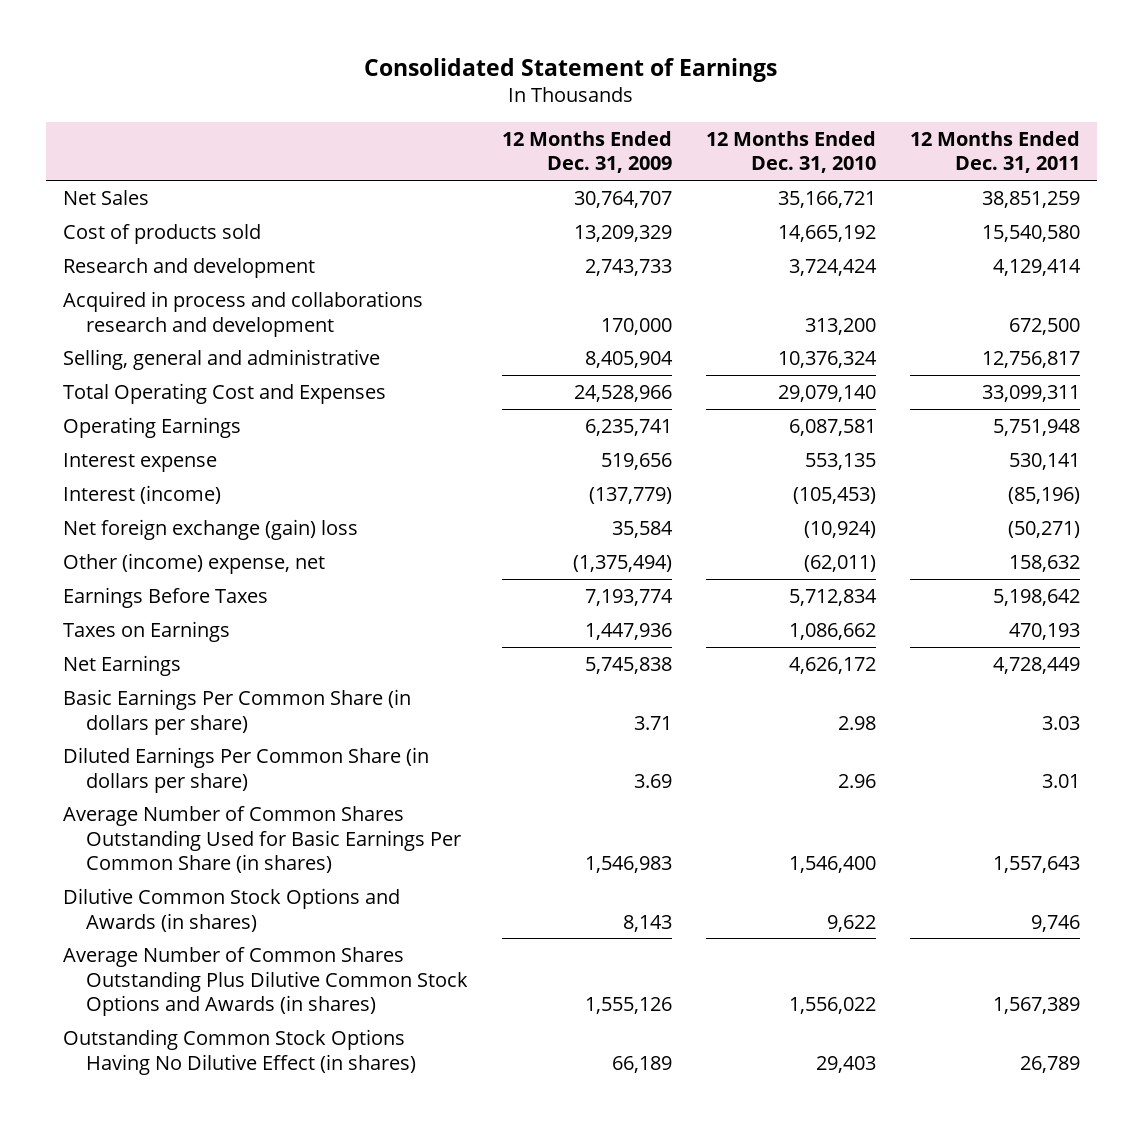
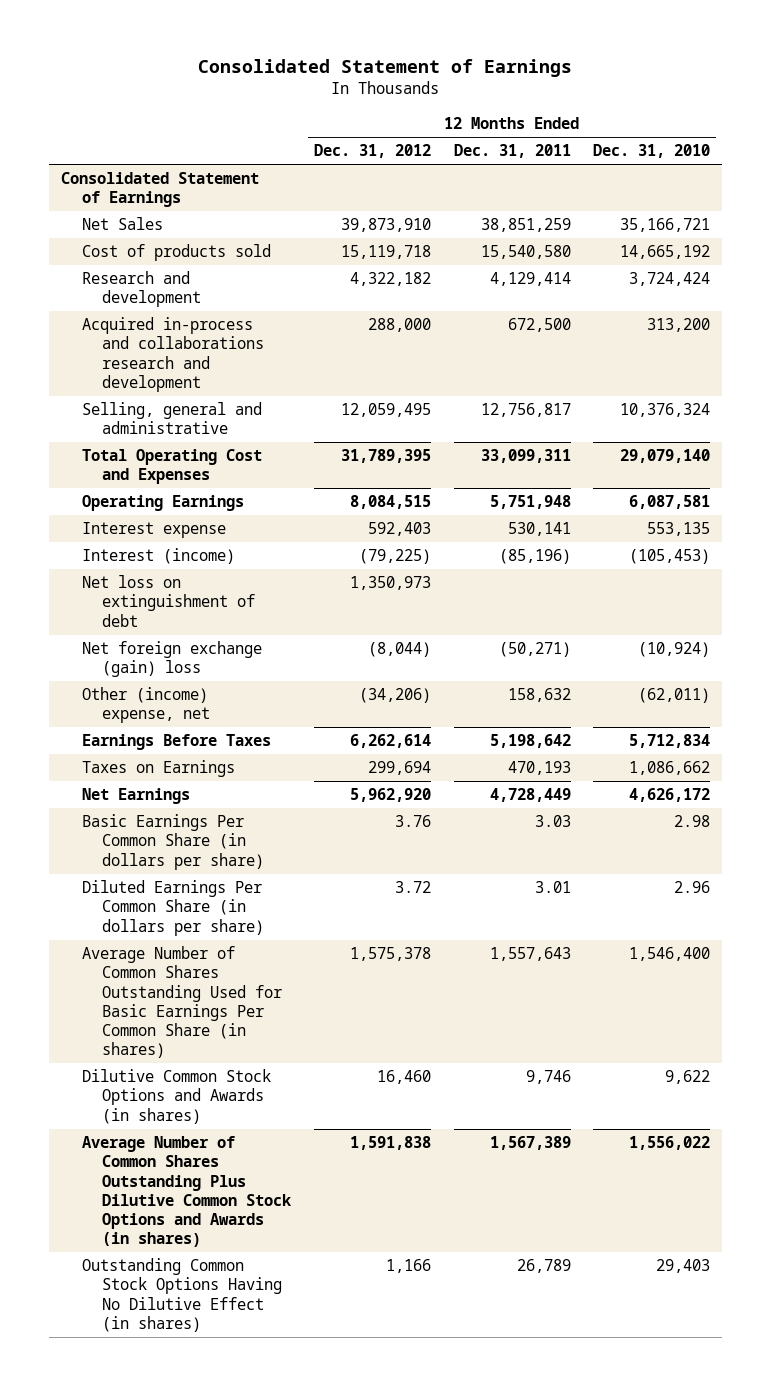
[502,130,673,174] 12 Months Ended Dec. 31, 2009 -> none
none -> [314,144,432,159] Dec. 31, 2012
none -> [60,172,259,208] Consolidated Statement of Earnings
[62,290,423,337] Acquired in process and collaborations research and development -> [81,317,265,392] Acquired in-process and collaborations research and development
none -> [81,575,256,627] Net loss on extinguishment of debt

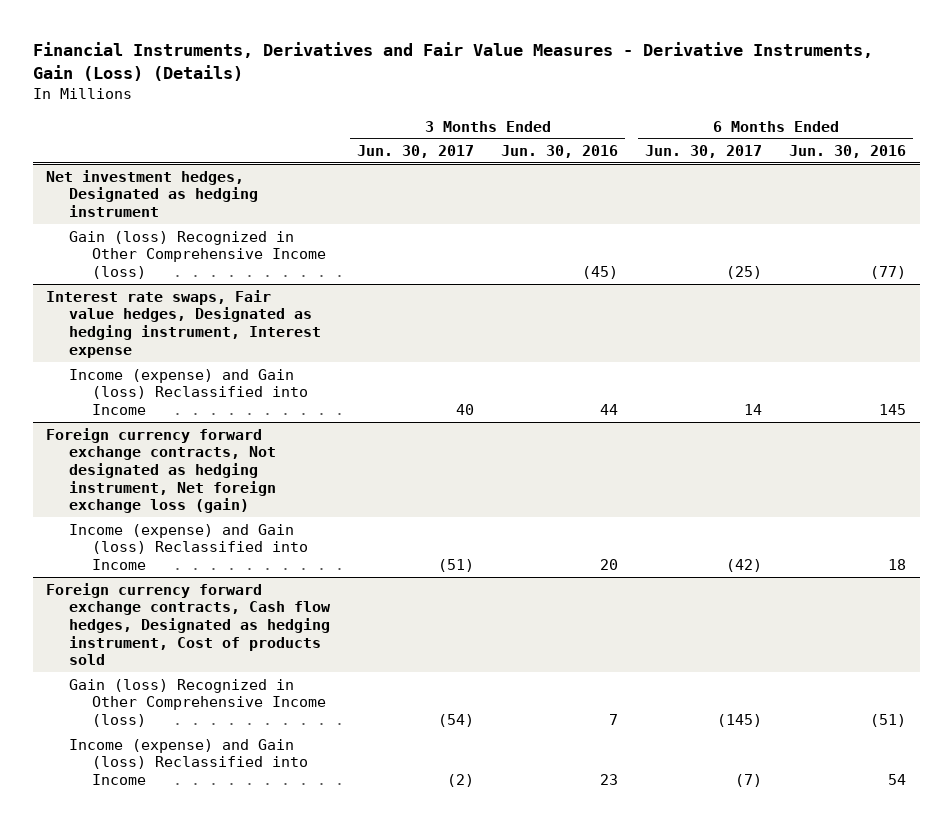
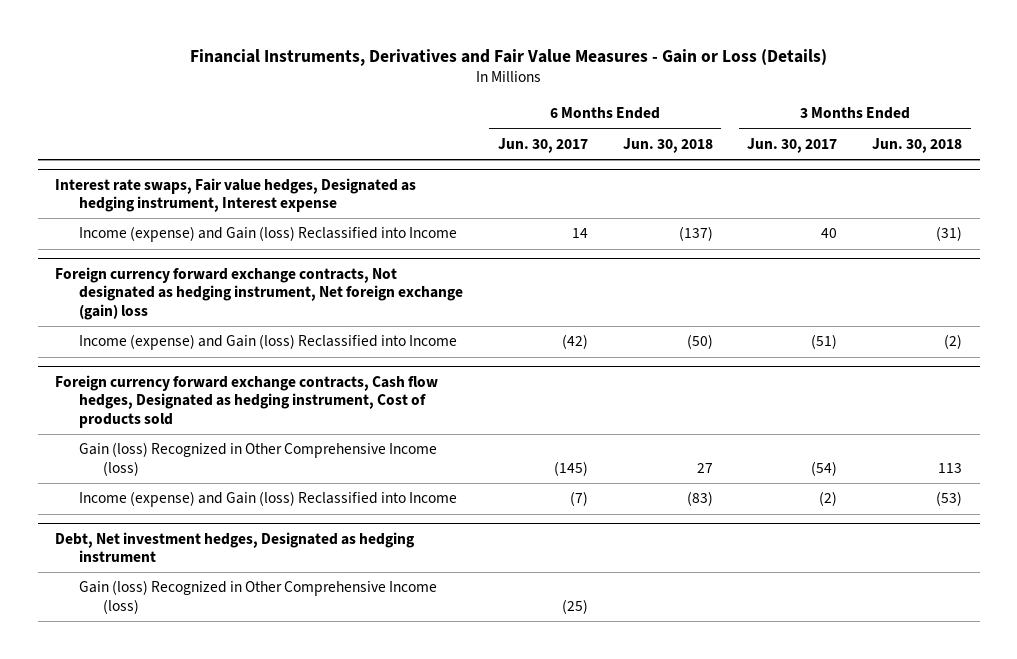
[32,41,873,82] Financial Instruments, Derivatives and Fair Value Measures - Derivative Instruments, Gain (Loss) (Details) -> [189,48,827,66] Financial Instruments, Derivatives and Fair Value Measures - Gain or Loss (Details)
[501,145,619,159] Jun. 30, 2016 -> none
[789,145,907,159] Jun. 30, 2016 -> none
none -> [622,137,713,153] Jun. 30, 2018
none -> [872,137,963,153] Jun. 30, 2018
[46,169,259,218] Net investment hedges, Designated as hedging instrument -> none
[69,230,327,280] Gain (loss) Recognized in Other Comprehensive Income (loss) -> none
[46,427,277,514] Foreign currency forward exchange contracts, Not designated as hedging instrument, Net foreign exchange loss (gain) -> [55,266,463,320] Foreign currency forward exchange contracts, Not designated as hedging instrument, Net foreign exchange (gain) loss
none -> [55,531,416,563] Debt, Net investment hedges, Designated as hedging instrument
none -> [78,580,437,614] Gain (loss) Recognized in Other Comprehensive Income (loss)

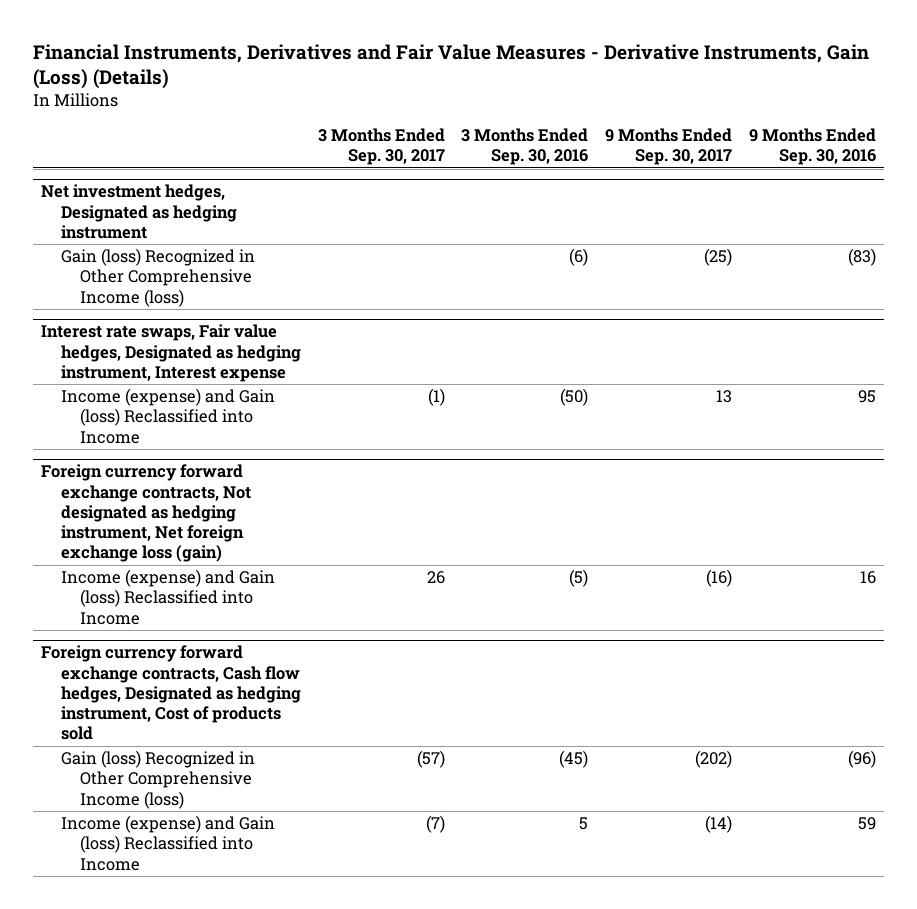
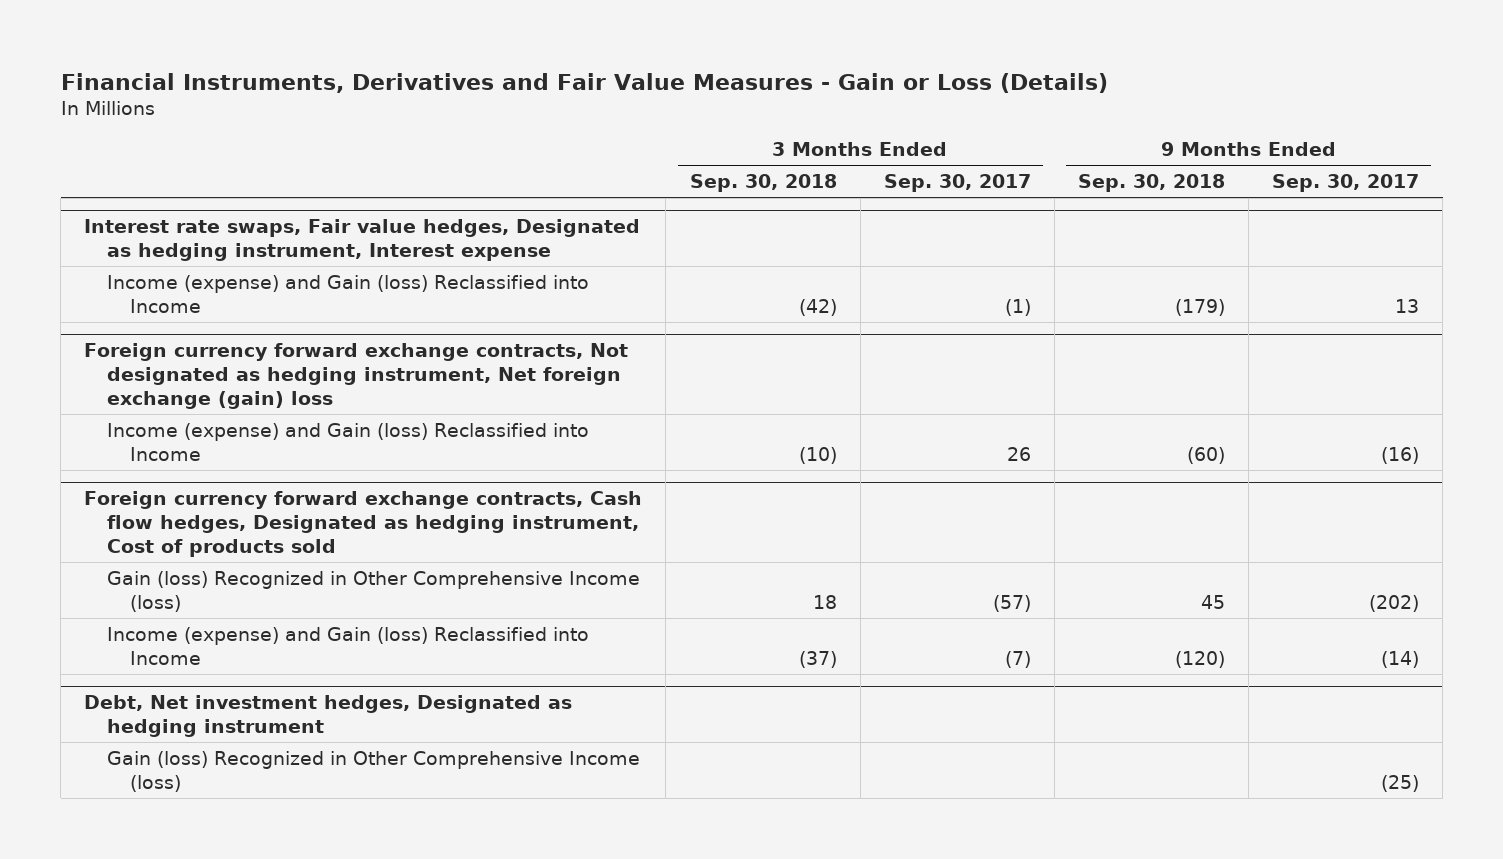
[32,43,869,90] Financial Instruments, Derivatives and Fair Value Measures - Derivative Instruments, Gain (Loss) (Details) -> [60,72,1108,93] Financial Instruments, Derivatives and Fair Value Measures - Gain or Loss (Details)
[461,128,589,166] 3 Months Ended Sep. 30, 2016 -> none
[748,128,876,166] 9 Months Ended Sep. 30, 2016 -> none
none -> [689,174,837,193] Sep. 30, 2018
none -> [1077,174,1225,193] Sep. 30, 2018
[41,184,237,239] Net investment hedges, Designated as hedging instrument -> none
[60,248,255,307] Gain (loss) Recognized in Other Comprehensive Income (loss) -> none
[41,464,251,563] Foreign currency forward exchange contracts, Not designated as hedging instrument, Net foreign exchange loss (gain) -> [84,342,629,410] Foreign currency forward exchange contracts, Not designated as hedging instrument, Net foreign exchange (gain) loss
none -> [84,694,573,738] Debt, Net investment hedges, Designated as hedging instrument
none -> [107,750,641,792] Gain (loss) Recognized in Other Comprehensive Income (loss)

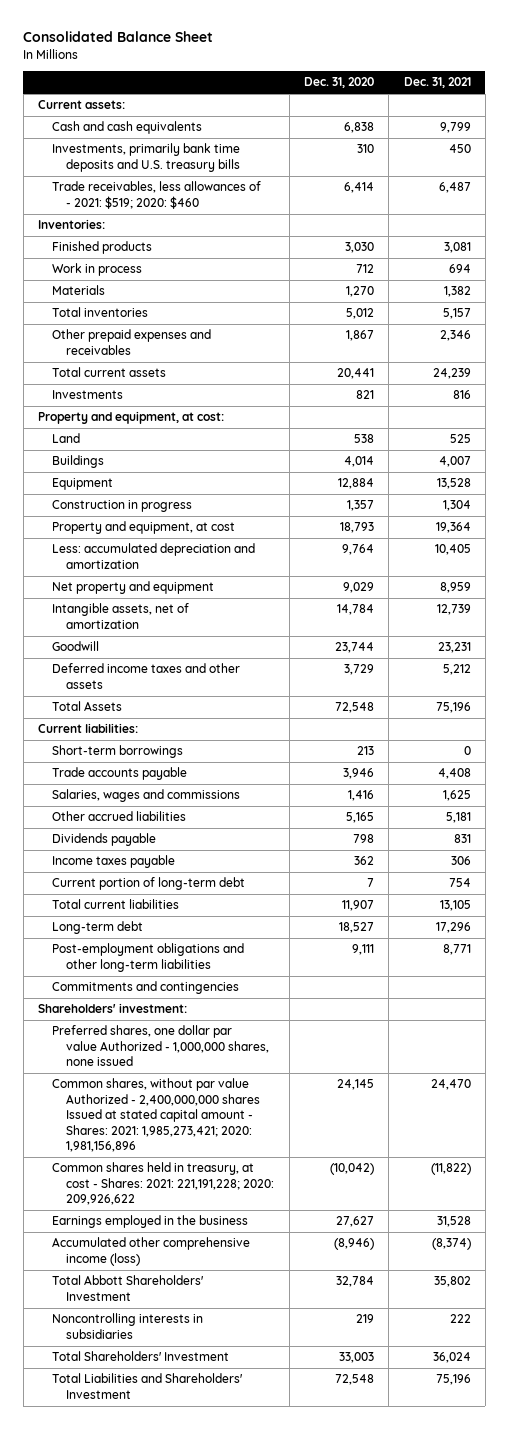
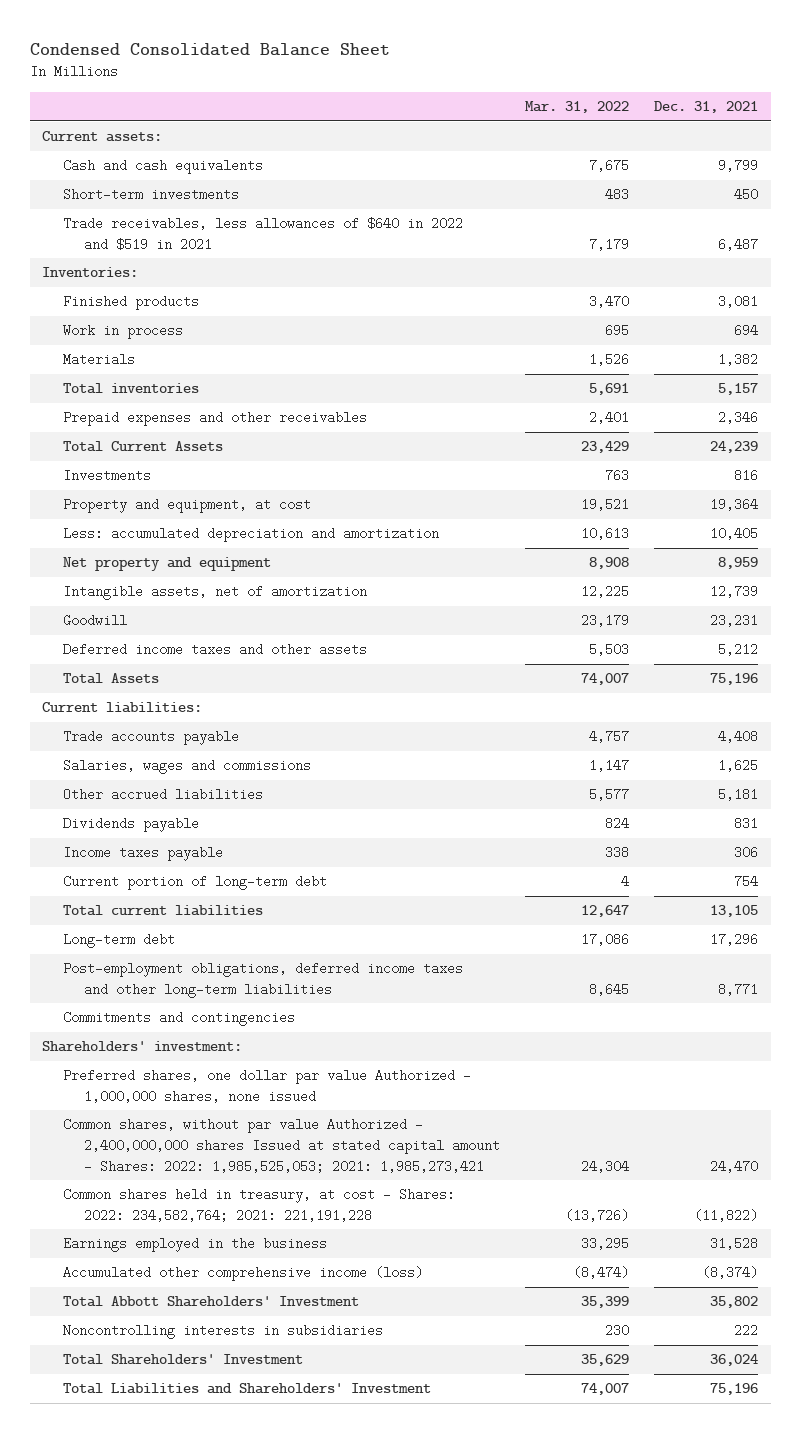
[23,31,214,43] Consolidated Balance Sheet -> [29,42,390,56] Condensed Consolidated Balance Sheet
[304,77,375,89] Dec. 31, 2020 -> none
none -> [524,101,629,114] Mar. 31, 2022
[52,143,241,172] Investments, primarily bank time deposits and U.S. treasury bills -> [63,188,240,202] Short-term investments
[52,181,262,209] Trade receivables, less allowances of - 2021: $519; 2020: $460 -> [63,217,464,251] Trade receivables, less allowances of $640 in 2022 and $519 in 2021
[52,329,212,355] Other prepaid expenses and receivables -> [63,411,368,427] Prepaid expenses and other receivables
[52,367,167,378] Total current assets -> [63,441,224,453] Total Current Assets
[38,411,225,425] Property and equipment, at cost: -> none
[52,433,81,444] Land -> none
[52,455,105,469] Buildings -> none
[52,478,114,491] Equipment -> none
[52,500,193,513] Construction in progress -> none
[52,745,184,759] Short-term borrowings -> none
[52,943,245,972] Post-employment obligations and other long-term liabilities -> [63,962,464,998] Post-employment obligations, deferred income taxes and other long-term liabilities
[52,1078,261,1153] Common shares, without par value Authorized - 2,400,000,000 shares Issued at stated capital amount - Shares: 2021: 1,985,273,421; 2020: 1,981,156,896 -> [63,1118,500,1173] Common shares, without par value Authorized - 2,400,000,000 shares Issued at stated capital amount - Shares: 2022: 1,985,525,053; 2021: 1,985,273,421
[52,1162,275,1206] Common shares held in treasury, at cost - Shares: 2021: 221,191,228; 2020: 209,926,622 -> [63,1188,456,1222] Common shares held in treasury, at cost - Shares: 2022: 234,582,764; 2021: 221,191,228

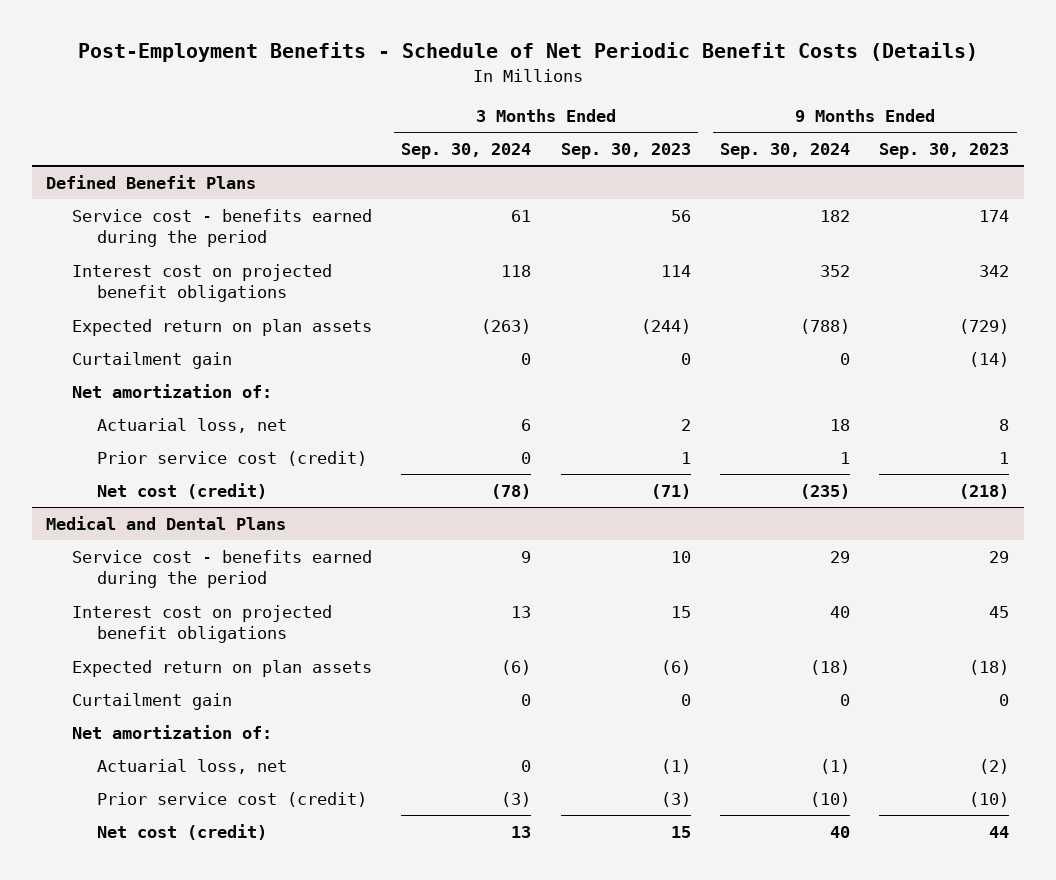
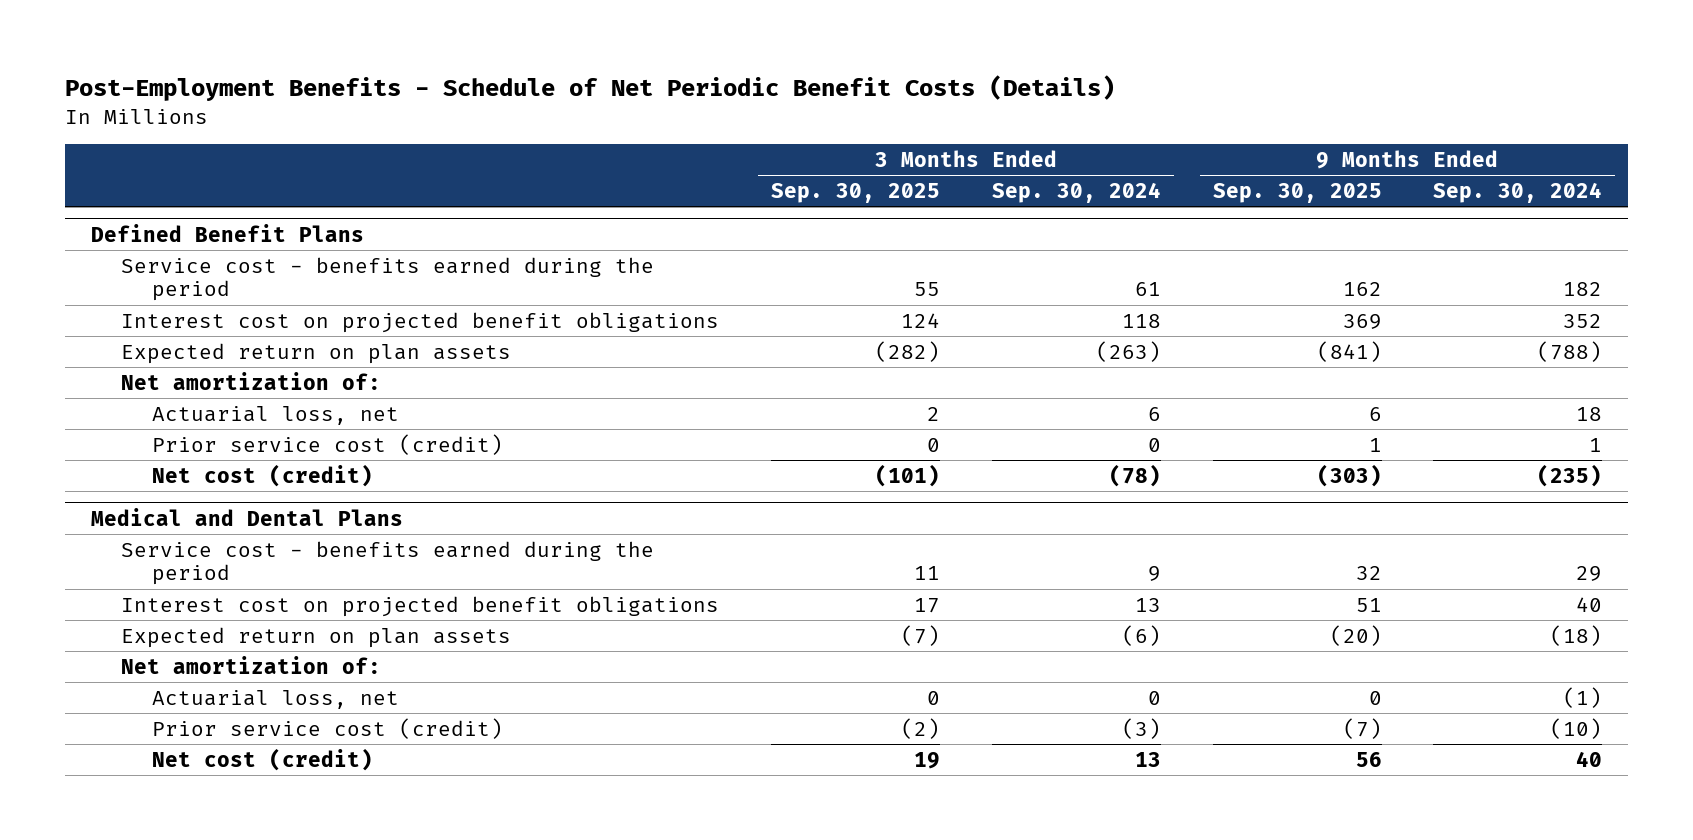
[560,143,691,160] Sep. 30, 2023 -> none
[879,143,1010,160] Sep. 30, 2023 -> none
none -> [770,182,940,203] Sep. 30, 2025
none -> [1212,182,1382,203] Sep. 30, 2025
[71,351,232,369] Curtailment gain -> none
[71,692,232,710] Curtailment gain -> none

